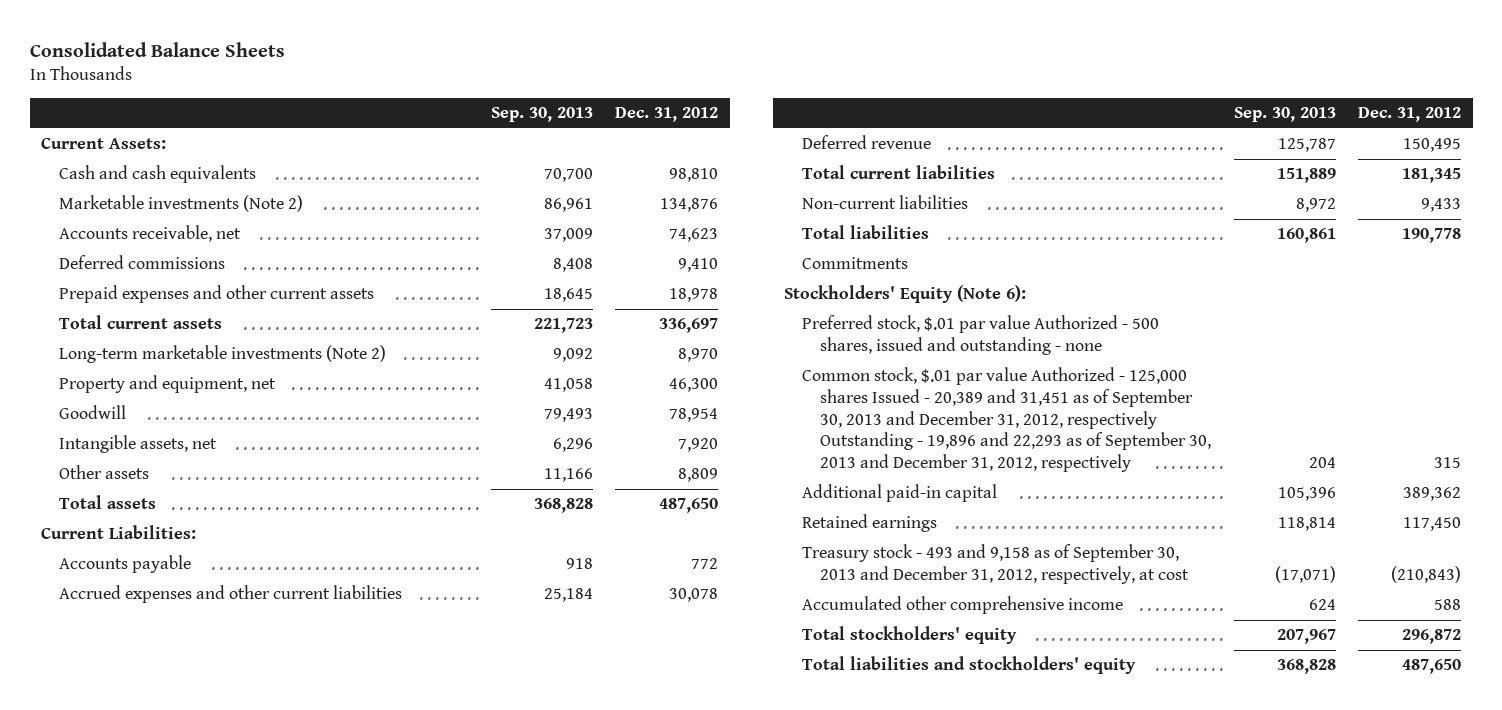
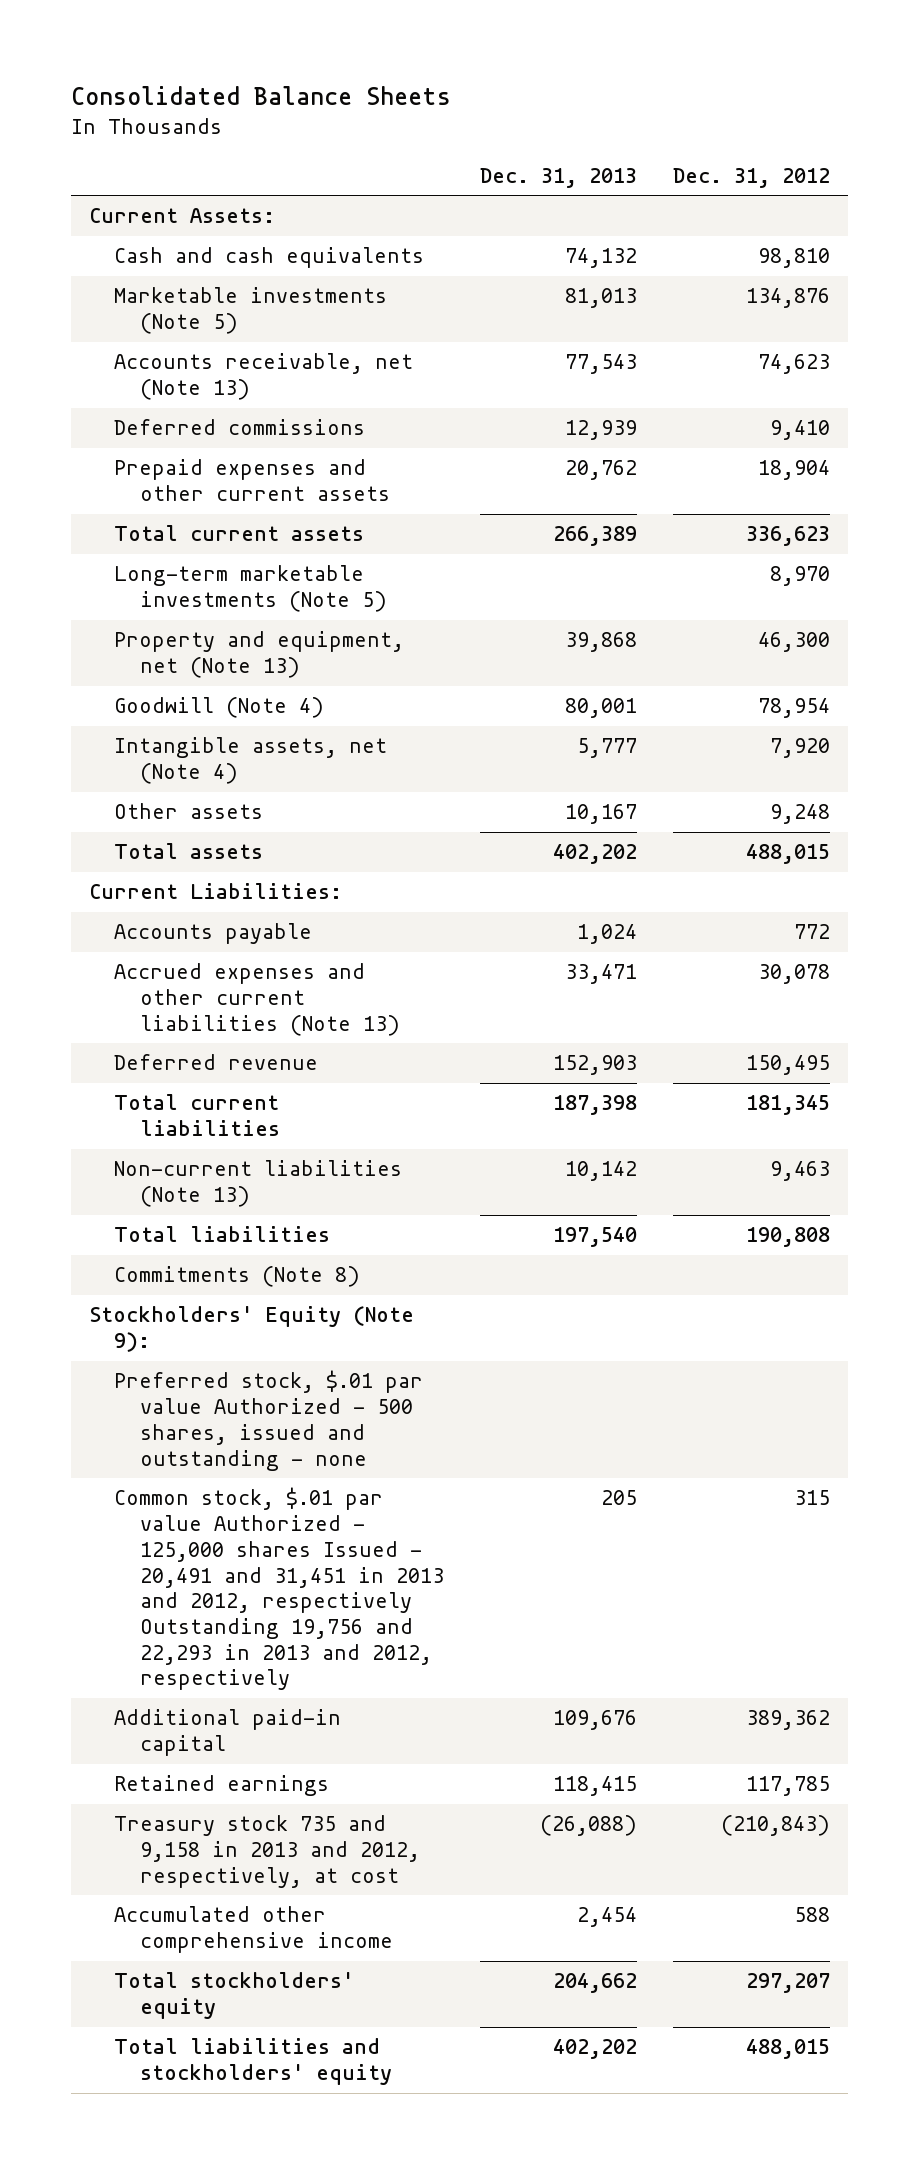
[490,106,593,122] Sep. 30, 2013 -> none
none -> [479,167,637,188] Dec. 31, 2013
[59,195,304,213] Marketable investments (Note 2) -> [114,287,388,335] Marketable investments (Note 5)
[59,225,242,243] Accounts receivable, net -> [114,353,414,401] Accounts receivable, net (Note 13)
[669,288,719,303] 18,978 -> [757,460,830,481] 18,904
[659,318,719,334] 336,697 -> [745,526,830,547] 336,623
[59,345,387,364] Long-term marketable investments (Note 2) -> [114,565,387,613] Long-term marketable investments (Note 5)
[59,375,277,394] Property and equipment, net -> [114,631,405,679] Property and equipment, net (Note 13)
[59,405,127,420] Goodwill -> [114,697,325,719] Goodwill (Note 4)
[59,435,218,454] Intangible assets, net -> [114,737,388,785] Intangible assets, net (Note 4)
[678,468,719,483] 8,809 -> [769,804,830,825] 9,248
[659,498,719,514] 487,650 -> [745,844,830,865] 488,015
[59,585,403,604] Accrued expenses and other current liabilities -> [114,963,400,1036] Accrued expenses and other current liabilities (Note 13)
[802,195,969,210] Non-current liabilities -> [114,1160,403,1208] Non-current liabilities (Note 13)
[1421,198,1462,213] 9,433 -> [769,1161,830,1182] 9,463
[1402,228,1462,244] 190,778 -> [745,1227,830,1248] 190,808
[802,257,909,270] Commitments -> [114,1266,361,1288] Commitments (Note 8)
[784,285,1027,304] Stockholders' Equity (Note 6): -> [89,1306,415,1353] Stockholders' Equity (Note 9):
[802,367,1212,473] Common stock, $.01 par value Authorized - 125,000 shares Issued - 20,389 and 31,451 as of September 30, 2013 and December 31, 2012, respectively Outstanding - 19,896 and 22,293 as of September 30, 2013 and December 31, 2012, respectively -> [114,1487,444,1691] Common stock, $.01 par value Authorized - 125,000 shares Issued - 20,491 and 31,451 in 2013 and 2012, respectively Outstanding 19,756 and 22,293 in 2013 and 2012, respectively
[1403,517,1462,532] 117,450 -> [745,1776,830,1797] 117,785
[802,544,1190,585] Treasury stock - 493 and 9,158 as of September 30, 2013 and December 31, 2012, respectively, at cost -> [114,1815,420,1888] Treasury stock 735 and 9,158 in 2013 and 2012, respectively, at cost
[1402,629,1462,645] 296,872 -> [745,1973,830,1994] 297,207
[1402,659,1462,675] 487,650 -> [745,2039,830,2060] 488,015

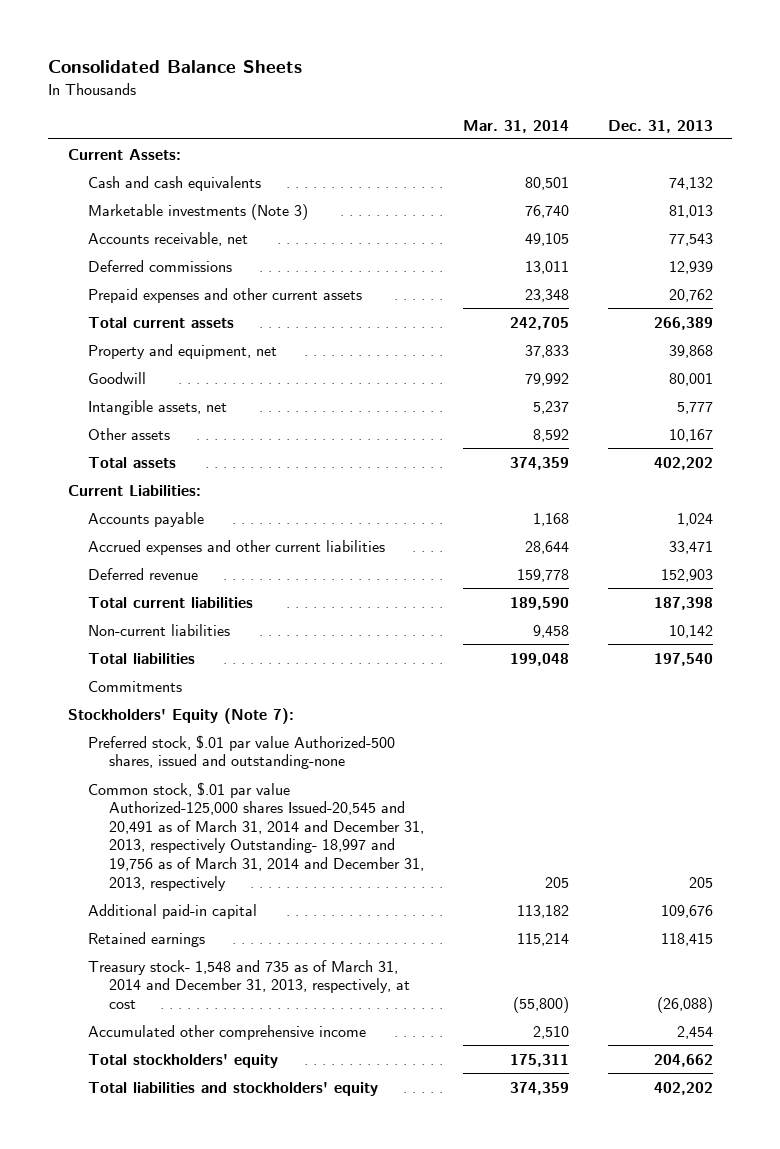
[672,167,830,188] Dec. 31, 2012 -> none
none -> [462,119,569,133] Mar. 31, 2014
[114,287,388,335] Marketable investments (Note 5) -> [88,203,309,220] Marketable investments (Note 3)
[114,353,414,401] Accounts receivable, net (Note 13) -> [88,231,249,246] Accounts receivable, net
[114,565,387,613] Long-term marketable investments (Note 5) -> none
[114,631,405,679] Property and equipment, net (Note 13) -> [88,343,278,359] Property and equipment, net
[114,697,325,719] Goodwill (Note 4) -> [88,371,147,384] Goodwill
[114,737,388,785] Intangible assets, net (Note 4) -> [88,399,228,415] Intangible assets, net
[114,963,400,1036] Accrued expenses and other current liabilities (Note 13) -> [88,539,386,555] Accrued expenses and other current liabilities
[114,1160,403,1208] Non-current liabilities (Note 13) -> [88,623,231,636] Non-current liabilities
[114,1266,361,1288] Commitments (Note 8) -> [88,680,183,692] Commitments
[89,1306,415,1353] Stockholders' Equity (Note 9): -> [67,707,294,724] Stockholders' Equity (Note 7):
[114,1370,424,1471] Preferred stock, $.01 par value Authorized - 500 shares, issued and outstanding - none -> [88,734,396,770] Preferred stock, $.01 par value Authorized-500 shares, issued and outstanding-none
[114,1487,444,1691] Common stock, $.01 par value Authorized - 125,000 shares Issued - 20,491 and 31,451 in 2013 and 2012, respectively Outstanding 19,756 and 22,293 in 2013 and 2012, respectively -> [88,781,425,891] Common stock, $.01 par value Authorized-125,000 shares Issued-20,545 and 20,491 as of March 31, 2014 and December 31, 2013, respectively Outstanding- 18,997 and 19,756 as of March 31, 2014 and December 31, 2013, respectively
[114,1815,420,1888] Treasury stock 735 and 9,158 in 2013 and 2012, respectively, at cost -> [88,959,411,1009] Treasury stock- 1,548 and 735 as of March 31, 2014 and December 31, 2013, respectively, at cost

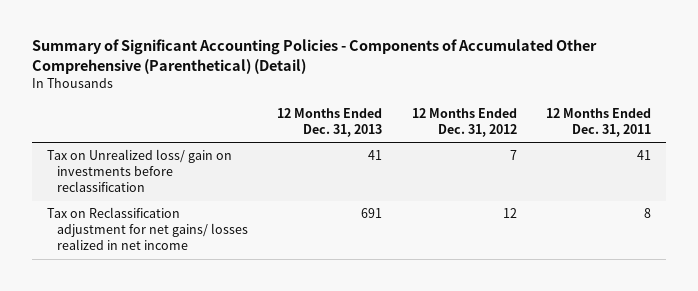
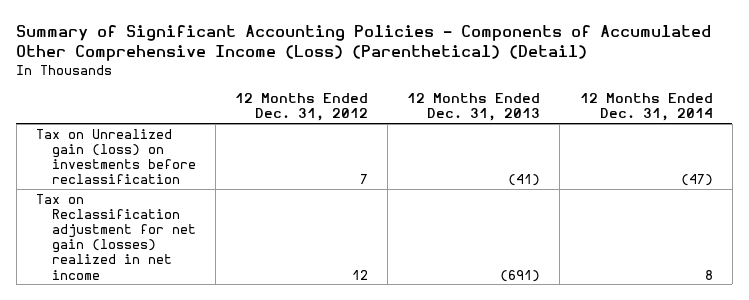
[31,39,597,75] Summary of Significant Accounting Policies - Components of Accumulated Other Comprehensive (Parenthetical) (Detail) -> [16,24,712,62] Summary of Significant Accounting Policies - Components of Accumulated Other Comprehensive Income (Loss) (Parenthetical) (Detail)
[546,108,652,138] 12 Months Ended Dec. 31, 2011 -> none
none -> [579,93,713,122] 12 Months Ended Dec. 31, 2014
[46,149,232,193] Tax on Unrealized loss/ gain on investments before reclassification -> [36,128,196,185] Tax on Unrealized gain (loss) on investments before reclassification
[368,150,383,161] 41 -> [508,174,541,187] (41)
[46,207,248,251] Tax on Reclassification adjustment for net gains/ losses realized in net income -> [36,193,196,280] Tax on Reclassification adjustment for net gain (losses) realized in net income
[361,208,383,219] 691 -> [500,269,541,282] (691)

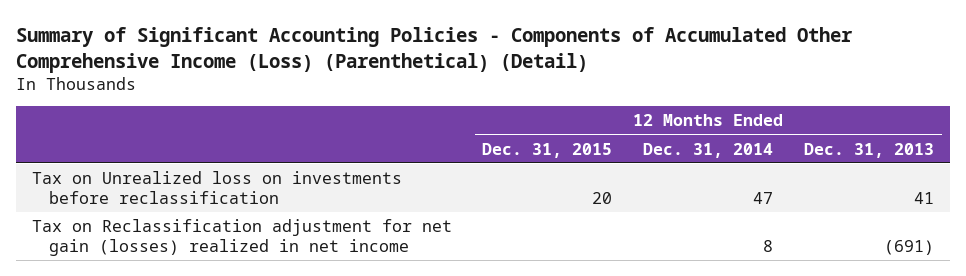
[235,93,369,122] 12 Months Ended Dec. 31, 2012 -> none
none -> [482,142,613,158] Dec. 31, 2015
[36,128,196,185] Tax on Unrealized gain (loss) on investments before reclassification -> [31,170,402,205] Tax on Unrealized loss on investments before reclassification
[508,174,541,187] (41) -> [914,192,935,205] 41
[680,174,713,187] (47) -> [753,192,774,205] 47

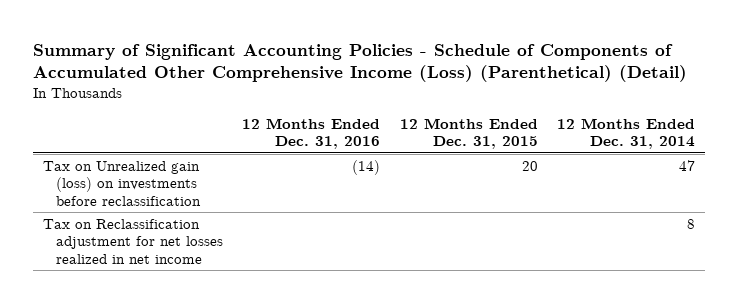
[16,26,854,73] Summary of Significant Accounting Policies - Components of Accumulated Other Comprehensive Income (Loss) (Parenthetical) (Detail) -> [33,43,688,83] Summary of Significant Accounting Policies - Schedule of Components of Accumulated Other Comprehensive Income (Loss) (Parenthetical) (Detail)
[804,142,935,158] Dec. 31, 2013 -> none
none -> [242,117,381,150] 12 Months Ended Dec. 31, 2016
[31,170,402,205] Tax on Unrealized loss on investments before reclassification -> [43,160,201,206] Tax on Unrealized gain (loss) on investments before reclassification
[31,218,452,257] Tax on Reclassification adjustment for net gain (losses) realized in net income -> [43,218,223,264] Tax on Reclassification adjustment for net losses realized in net income

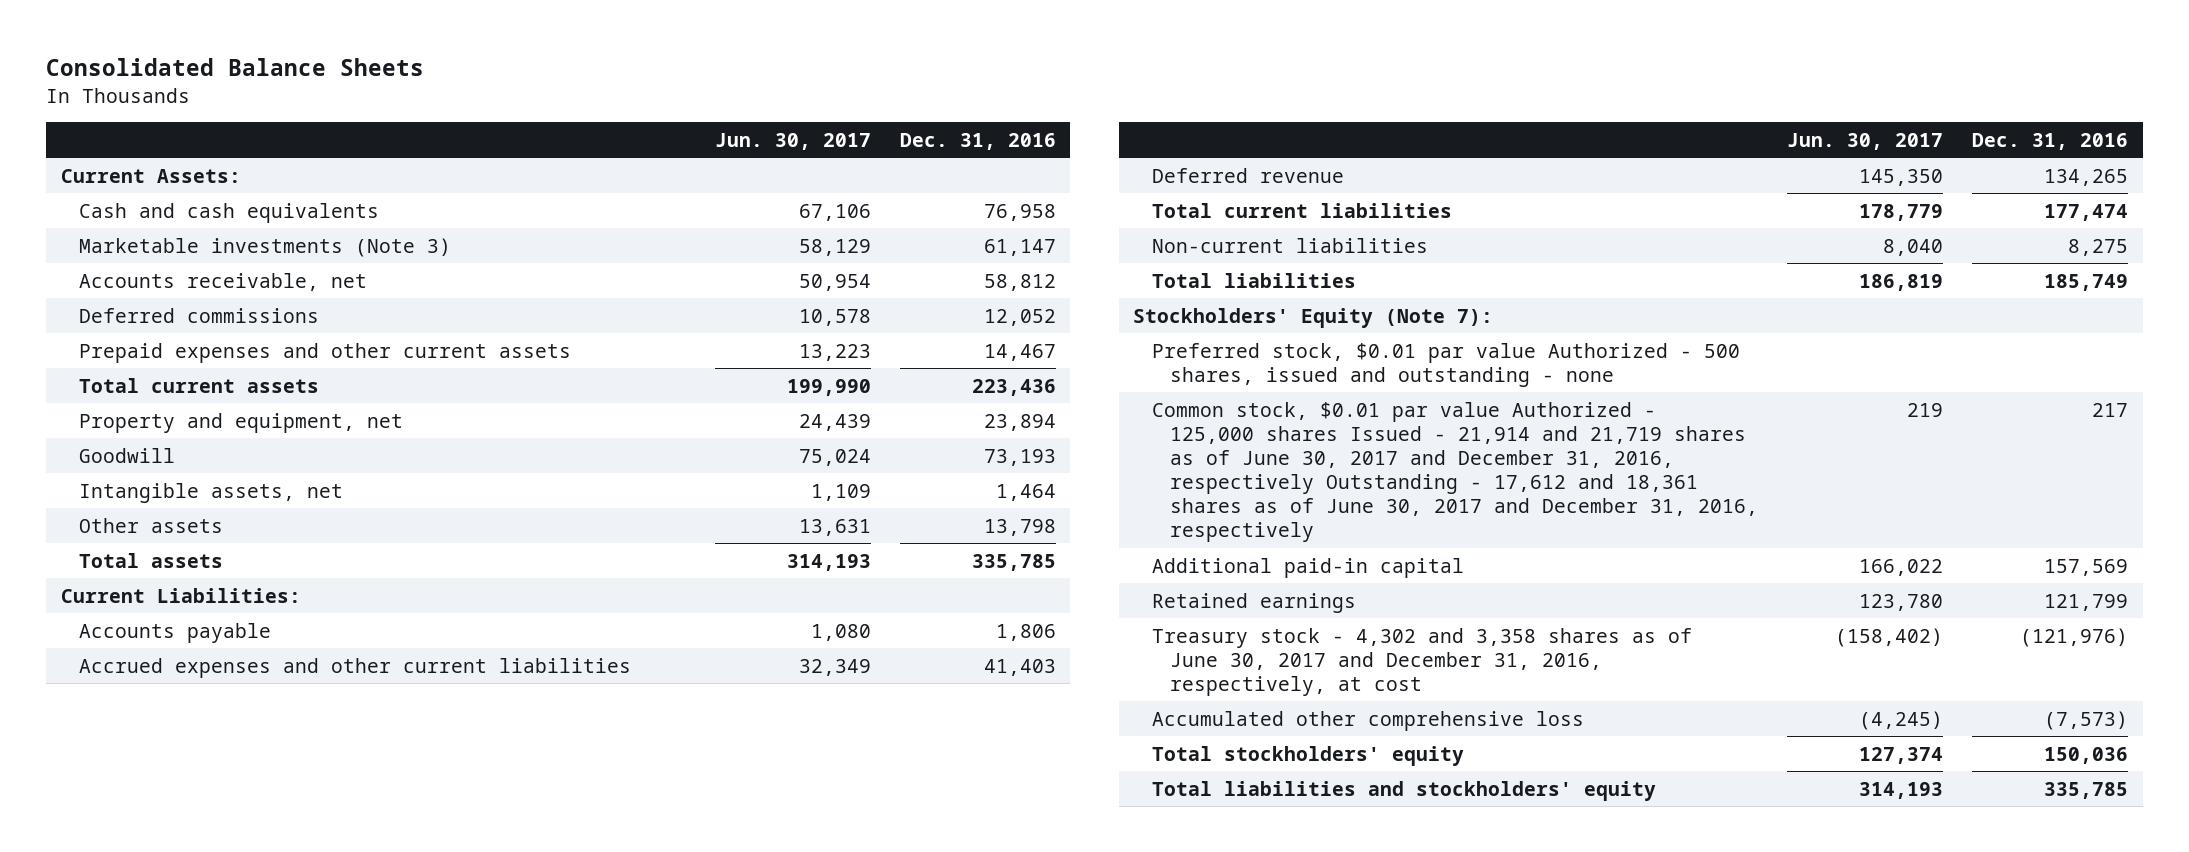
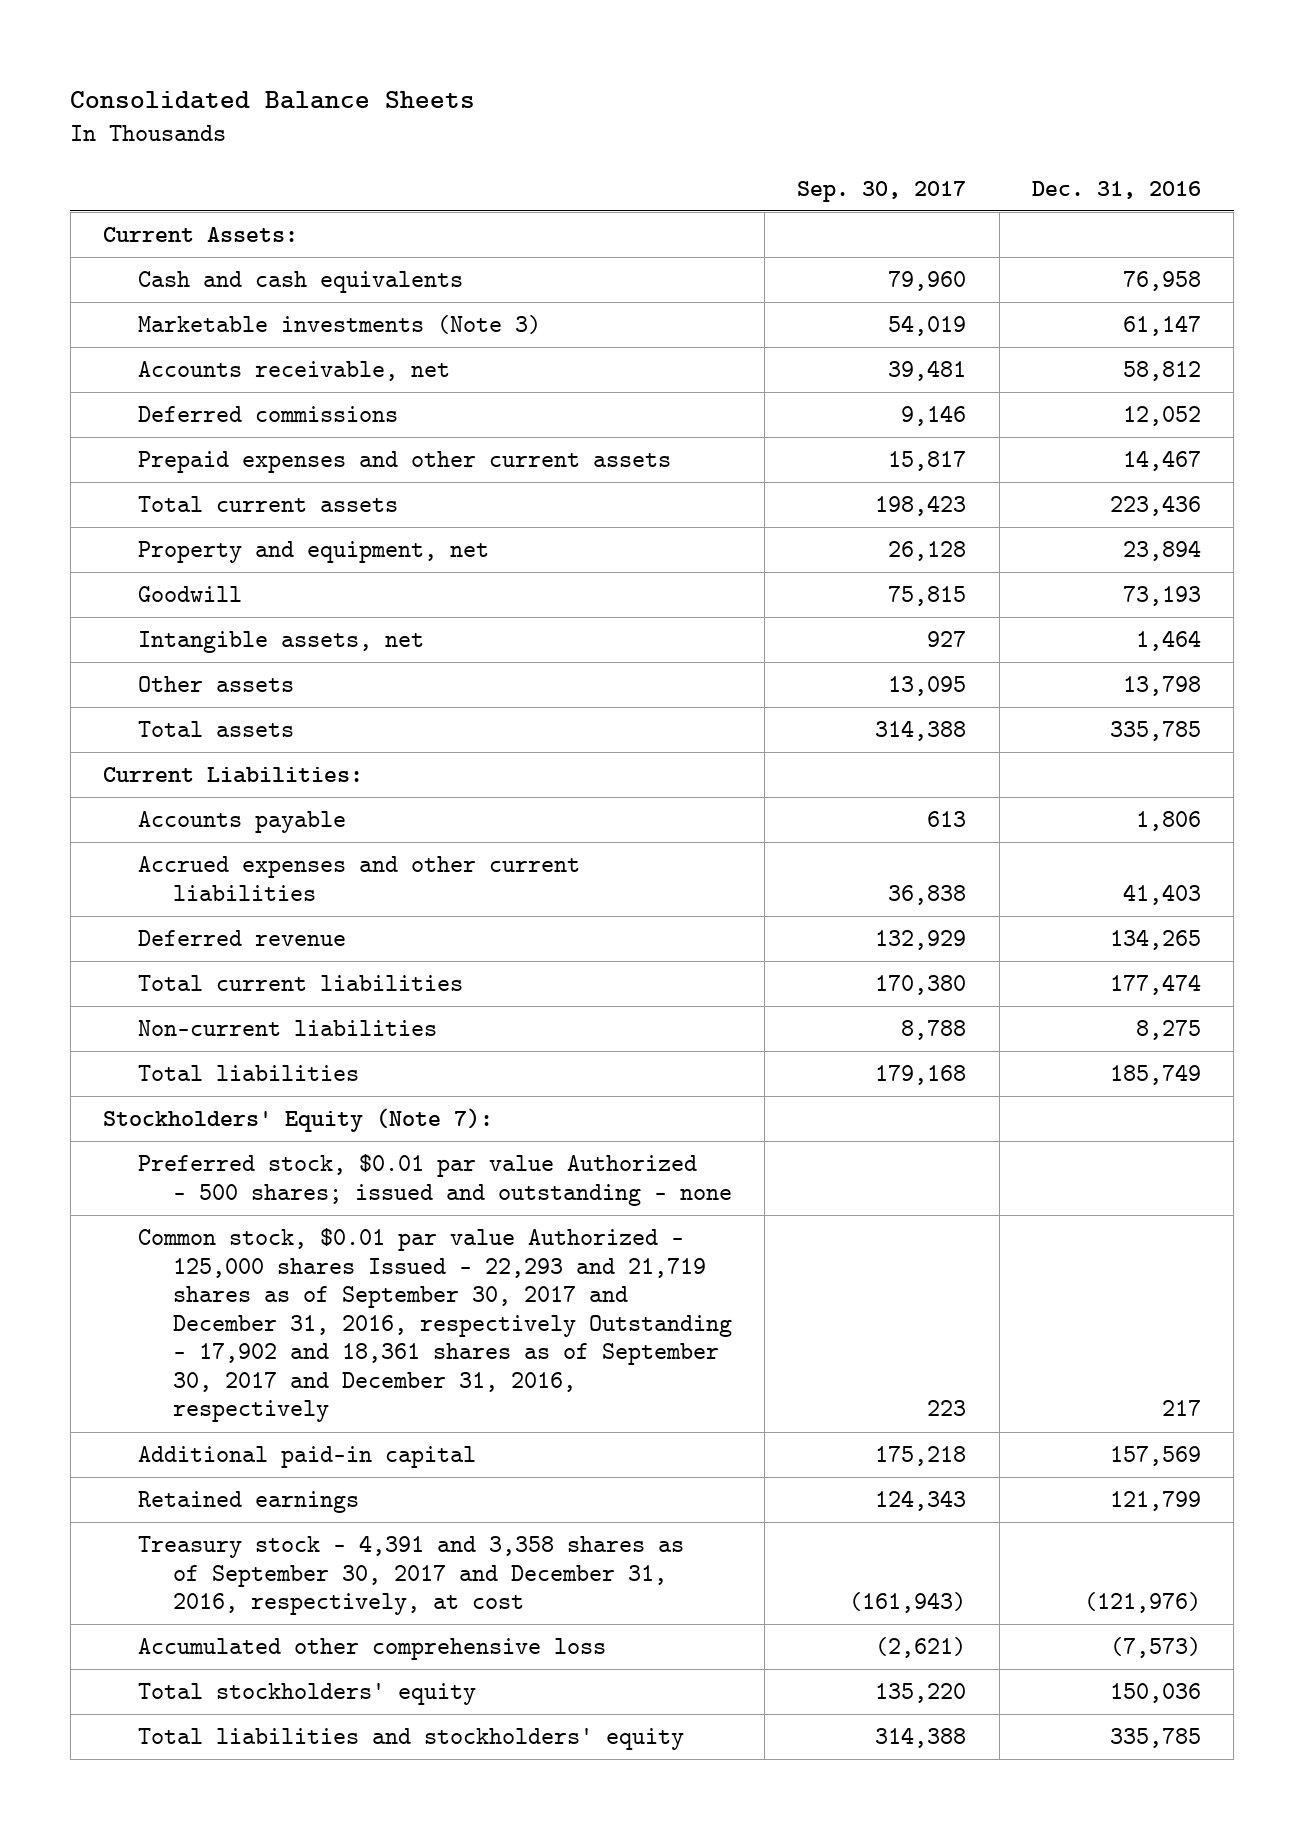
[714,132,871,150] Jun. 30, 2017 -> none
none -> [797,180,967,202] Sep. 30, 2017
[1151,342,1740,387] Preferred stock, $0.01 par value Authorized - 500 shares, issued and outstanding - none -> [137,1154,732,1206] Preferred stock, $0.01 par value Authorized - 500 shares; issued and outstanding - none
[1151,401,1759,543] Common stock, $0.01 par value Authorized - 125,000 shares Issued - 21,914 and 21,719 shares as of June 30, 2017 and December 31, 2016, respectively Outstanding - 17,612 and 18,361 shares as of June 30, 2017 and December 31, 2016, respectively -> [137,1228,732,1423] Common stock, $0.01 par value Authorized - 125,000 shares Issued - 22,293 and 21,719 shares as of September 30, 2017 and December 31, 2016, respectively Outstanding - 17,902 and 18,361 shares as of September 30, 2017 and December 31, 2016, respectively
[1151,627,1692,696] Treasury stock - 4,302 and 3,358 shares as of June 30, 2017 and December 31, 2016, respectively, at cost -> [137,1535,684,1616] Treasury stock - 4,391 and 3,358 shares as of September 30, 2017 and December 31, 2016, respectively, at cost

